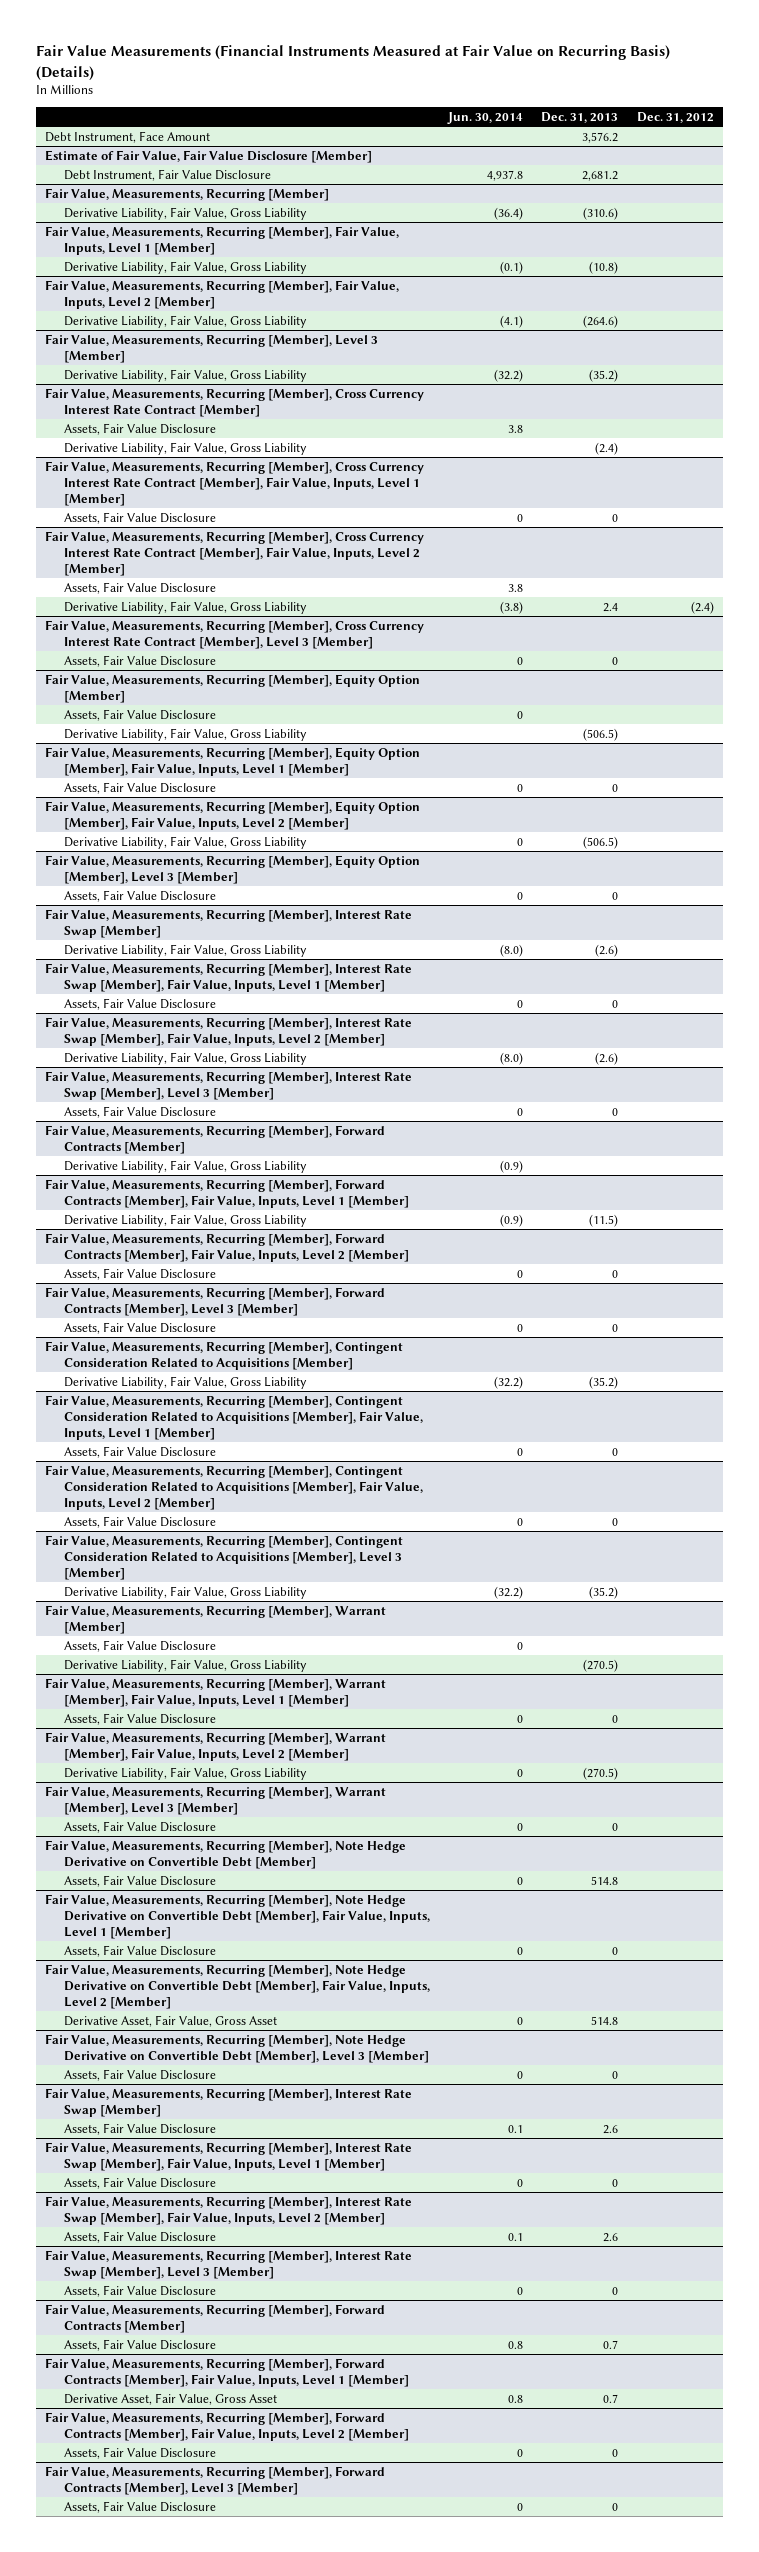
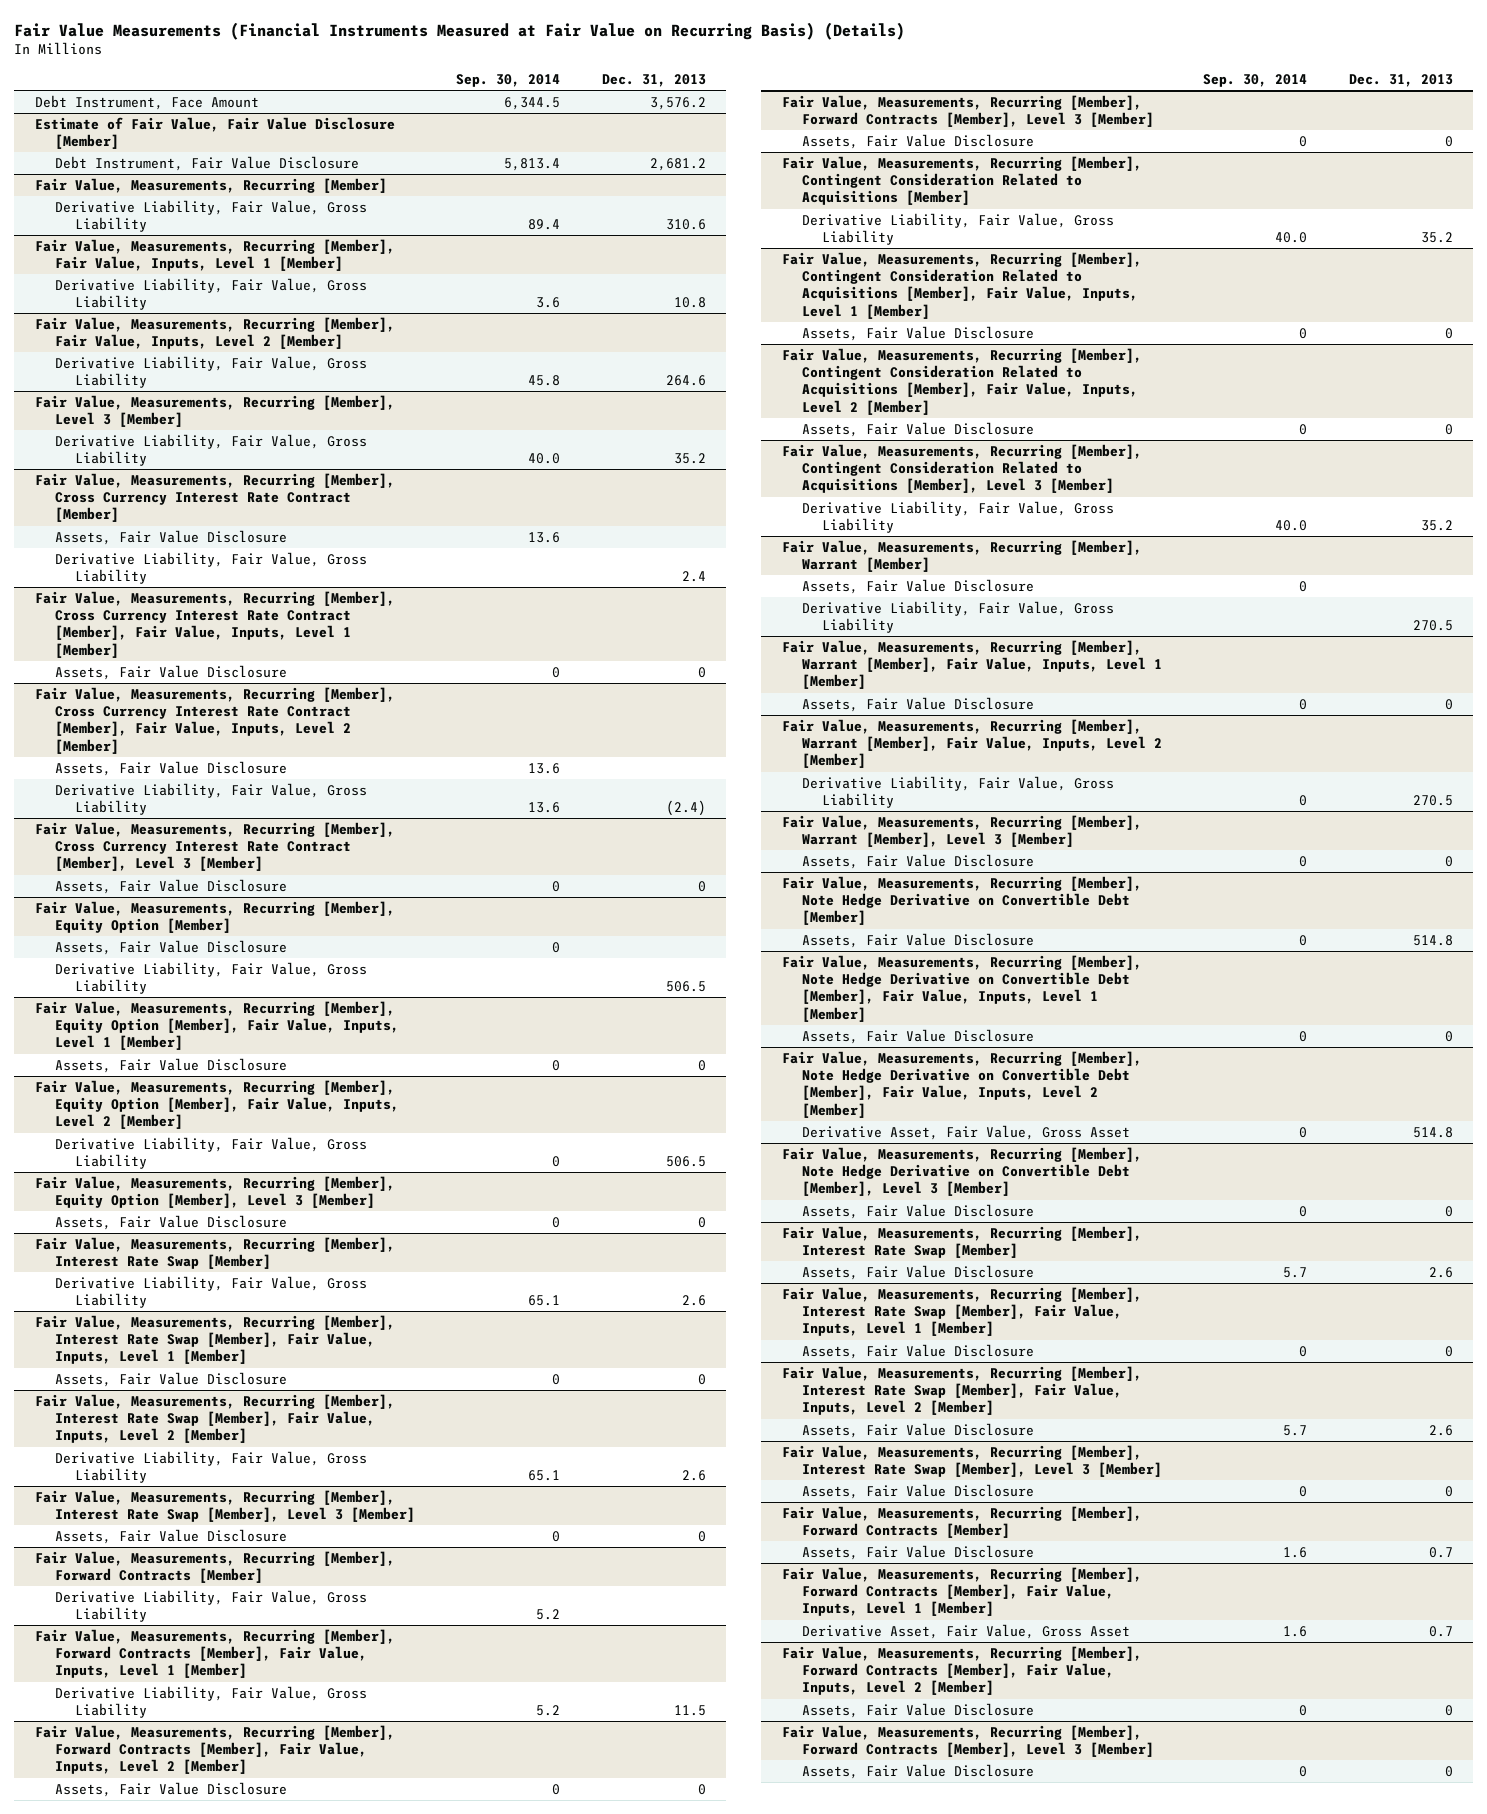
[447,111,524,124] Jun. 30, 2014 -> none
[636,111,714,123] Dec. 31, 2012 -> none
none -> [456,73,561,87] Sep. 30, 2014
[583,206,619,220] (310.6) -> [665,219,706,231] 310.6
[589,260,619,274] (10.8) -> [673,297,706,309] 10.8
[583,314,619,328] (264.6) -> [665,375,706,387] 264.6
[589,368,619,382] (35.2) -> [673,453,706,465] 35.2
[595,441,619,455] (2.4) -> [681,571,706,583] 2.4
[603,602,619,612] 2.4 -> [665,800,706,817] (2.4)
[583,727,619,741] (506.5) -> [665,981,706,993] 506.5
[583,835,619,849] (506.5) -> [665,1156,706,1168] 506.5
[595,943,619,957] (2.6) -> [681,1295,706,1307] 2.6
[595,1051,619,1065] (2.6) -> [681,1470,706,1482] 2.6
[589,1213,619,1227] (11.5) -> [673,1705,706,1717] 11.5
[589,1375,619,1389] (35.2) -> [1420,232,1453,244] 35.2
[589,1585,619,1599] (35.2) -> [1420,520,1453,532] 35.2
[583,1658,619,1672] (270.5) -> [1412,620,1453,632] 270.5
[583,1766,619,1780] (270.5) -> [1412,795,1453,807] 270.5

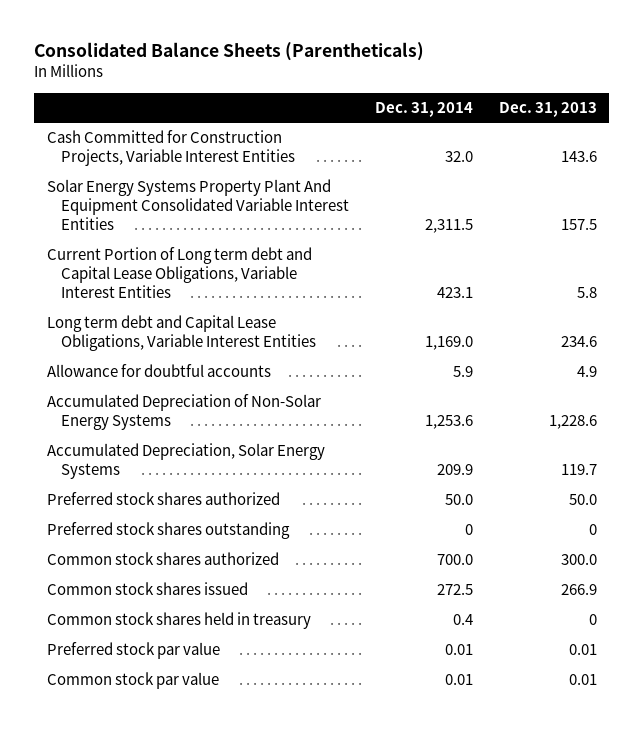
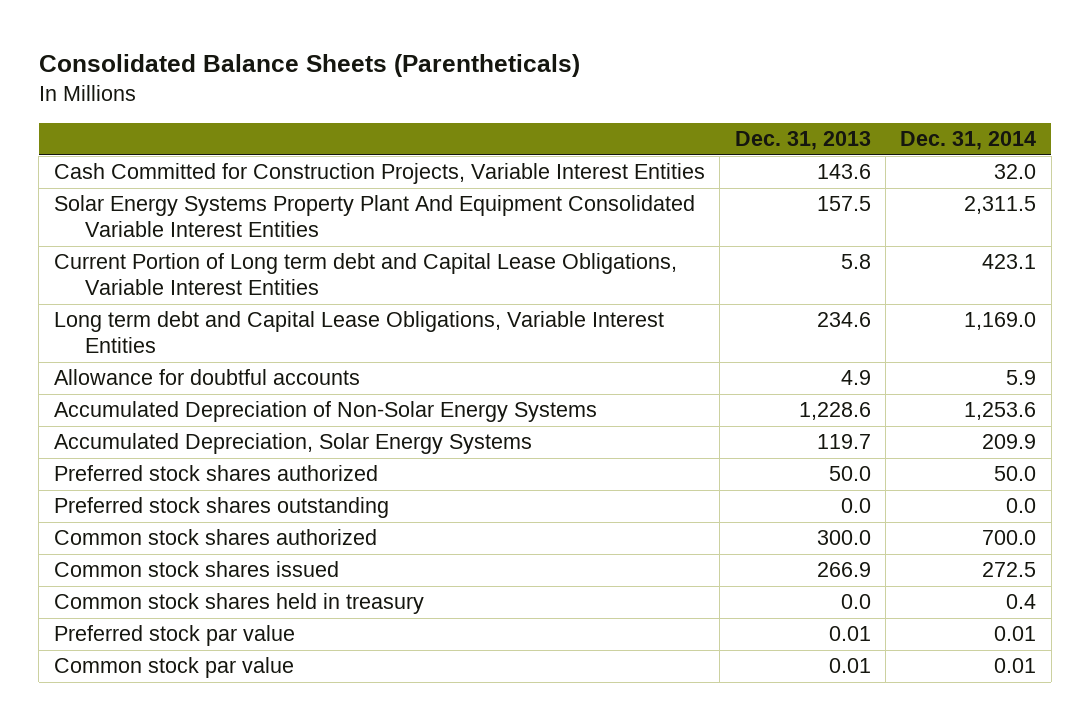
[464,524,473,536] 0 -> [1006,498,1037,514] 0.0
[588,524,597,536] 0 -> [840,498,871,514] 0.0
[588,614,597,626] 0 -> [840,594,871,610] 0.0

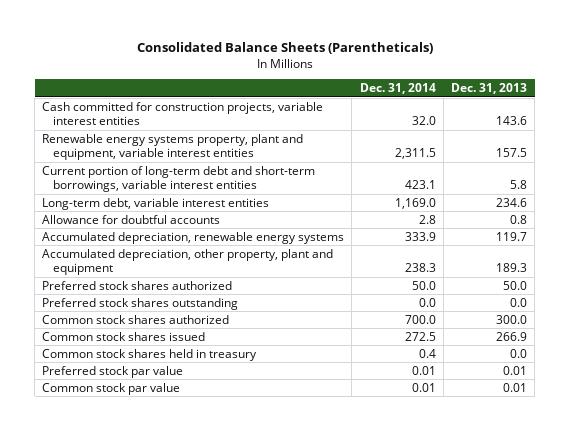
[53,401,597,423] Accumulated Depreciation of Non-Solar Energy Systems -> none
[53,163,705,185] Cash Committed for Construction Projects, Variable Interest Entities -> [42,101,324,126] Cash committed for construction projects, variable interest entities
[53,195,695,238] Solar Energy Systems Property Plant And Equipment Consolidated Variable Interest Entities -> [42,133,304,161] Renewable energy systems property, plant and equipment, variable interest entities
[53,253,677,296] Current Portion of Long term debt and Capital Lease Obligations, Variable Interest Entities -> [42,165,316,193] Current portion of long-term debt and short-term borrowings, variable interest entities
[53,311,664,354] Long term debt and Capital Lease Obligations, Variable Interest Entities -> [42,197,270,210] Long-term debt, variable interest entities
[840,370,871,386] 4.9 -> [509,214,527,224] 0.8
[1006,370,1037,386] 5.9 -> [418,214,436,224] 2.8
[53,433,532,455] Accumulated Depreciation, Solar Energy Systems -> [42,231,345,244] Accumulated depreciation, renewable energy systems
[982,434,1037,450] 209.9 -> [404,231,436,241] 333.9
none -> [42,248,334,276] Accumulated depreciation, other property, plant and equipment

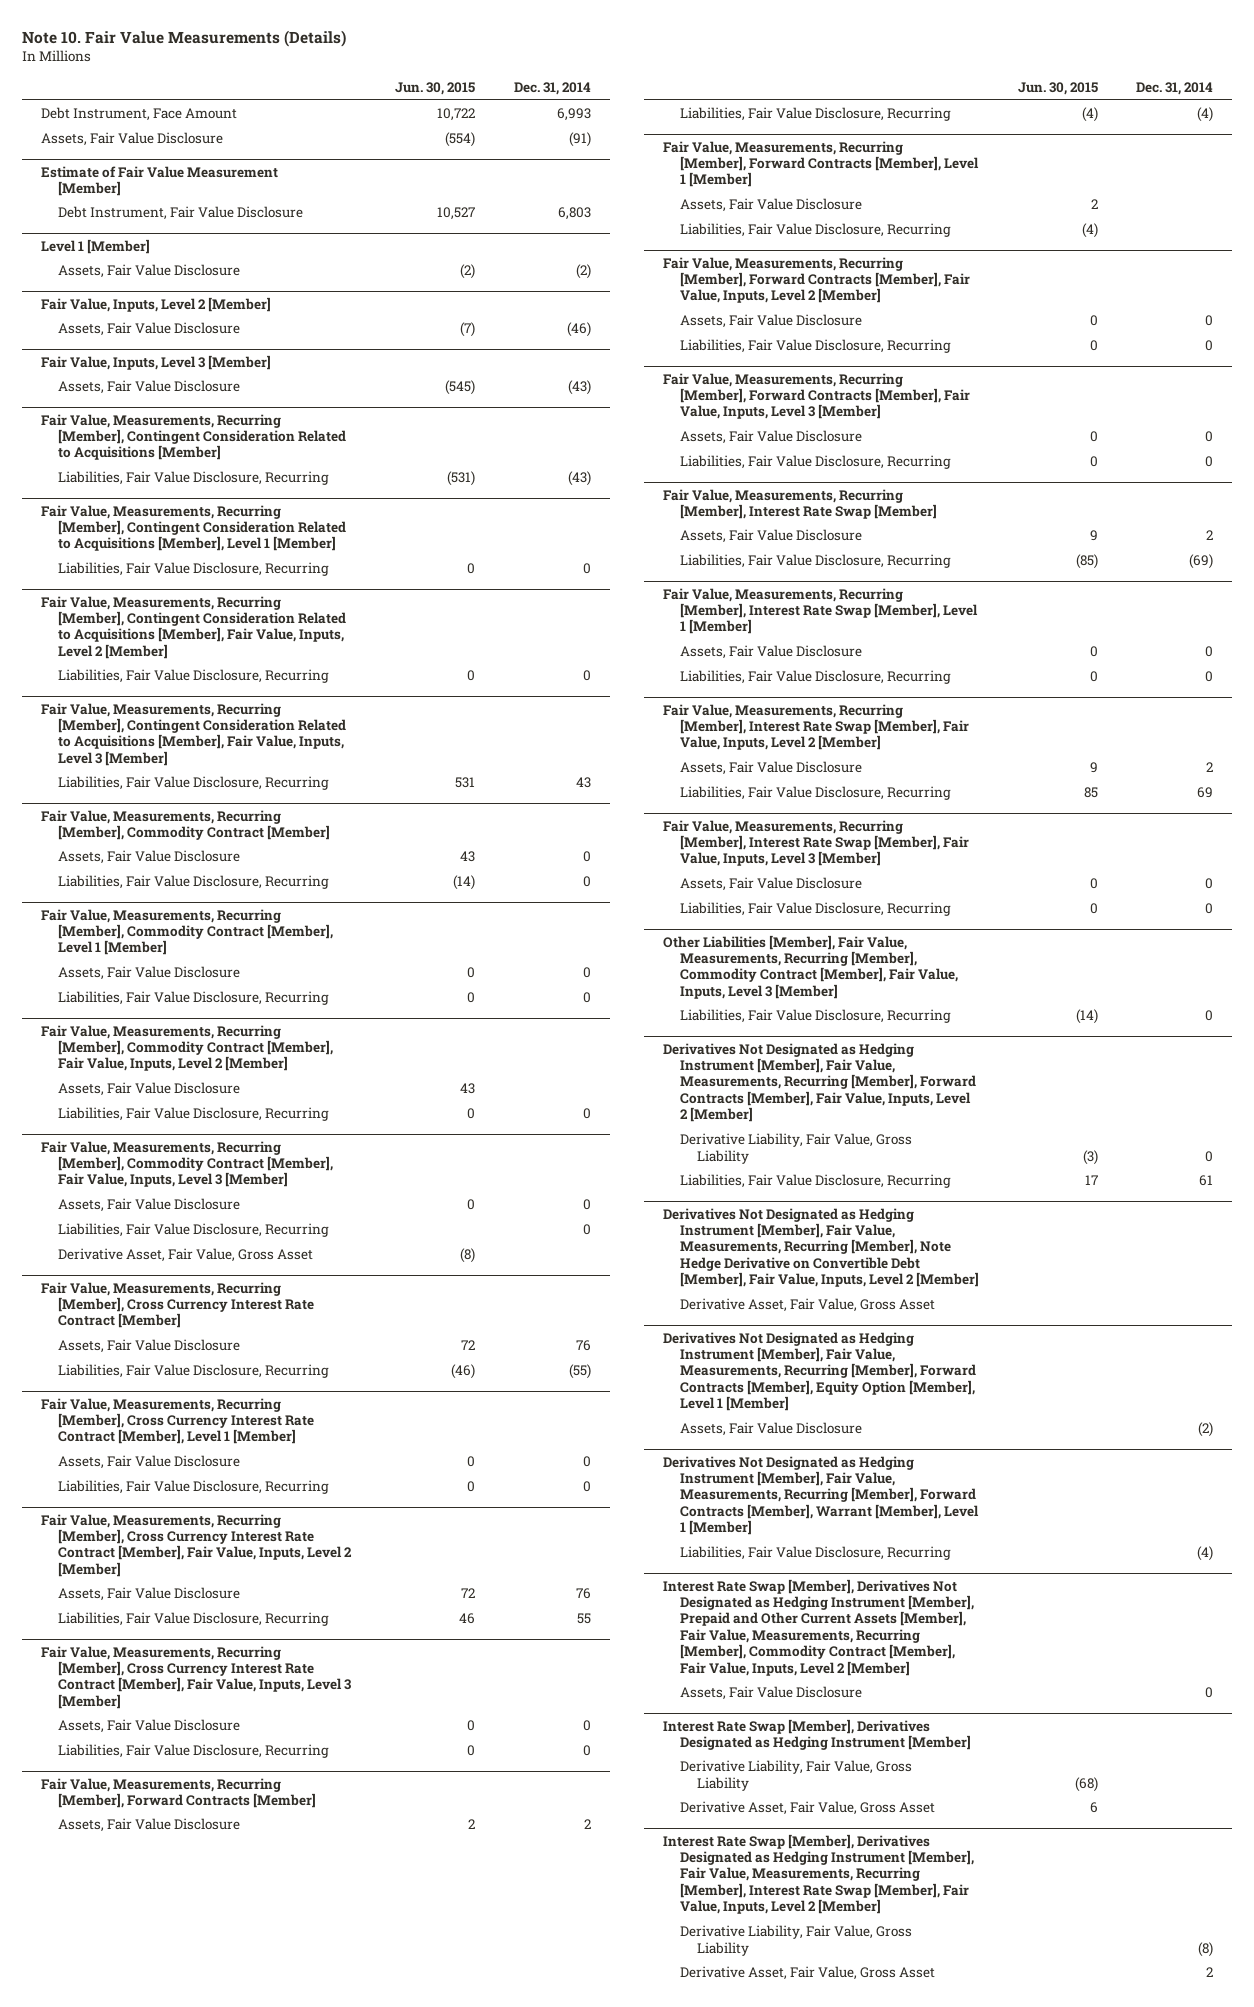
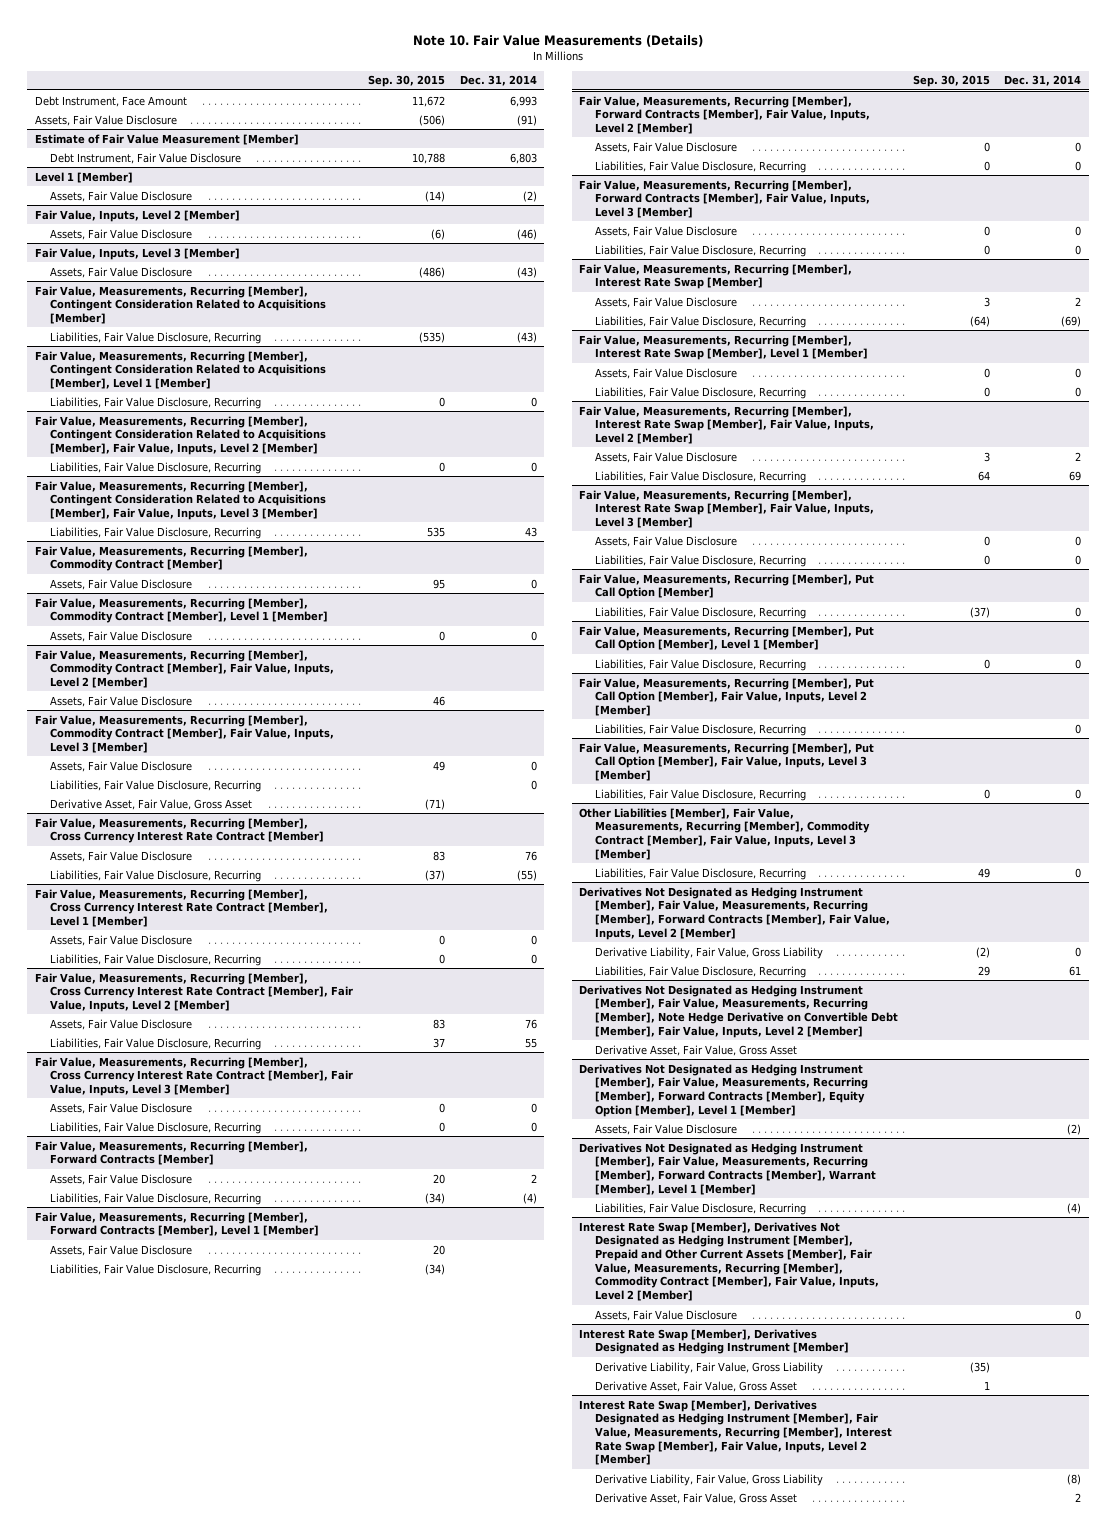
[395,81,476,95] Jun. 30, 2015 -> none
none -> [367,75,445,88] Sep. 30, 2015
[57,875,329,890] Liabilities, Fair Value Disclosure, Recurring -> none
[57,991,329,1006] Liabilities, Fair Value Disclosure, Recurring -> none
[57,1107,329,1122] Liabilities, Fair Value Disclosure, Recurring -> none
none -> [579,573,875,600] Fair Value, Measurements, Recurring [Member], Put Call Option [Member]
none -> [594,606,806,619] Liabilities, Fair Value Disclosure, Recurring
none -> [579,625,875,652] Fair Value, Measurements, Recurring [Member], Put Call Option [Member], Level 1 [Member]
none -> [594,658,806,671] Liabilities, Fair Value Disclosure, Recurring
none -> [579,677,875,716] Fair Value, Measurements, Recurring [Member], Put Call Option [Member], Fair Value, Inputs, Level 2 [Member]
none -> [594,723,806,736] Liabilities, Fair Value Disclosure, Recurring
none -> [579,742,875,781] Fair Value, Measurements, Recurring [Member], Put Call Option [Member], Fair Value, Inputs, Level 3 [Member]
none -> [594,788,806,801] Liabilities, Fair Value Disclosure, Recurring

